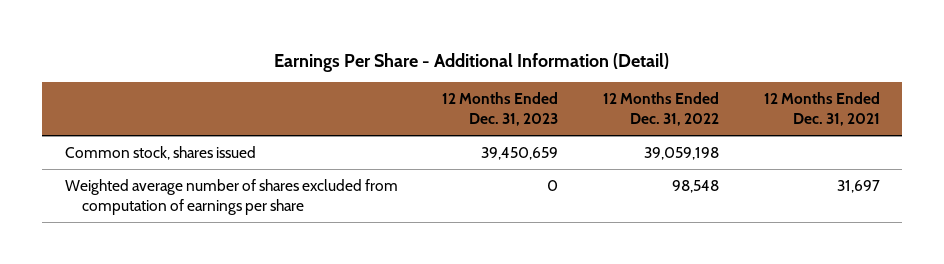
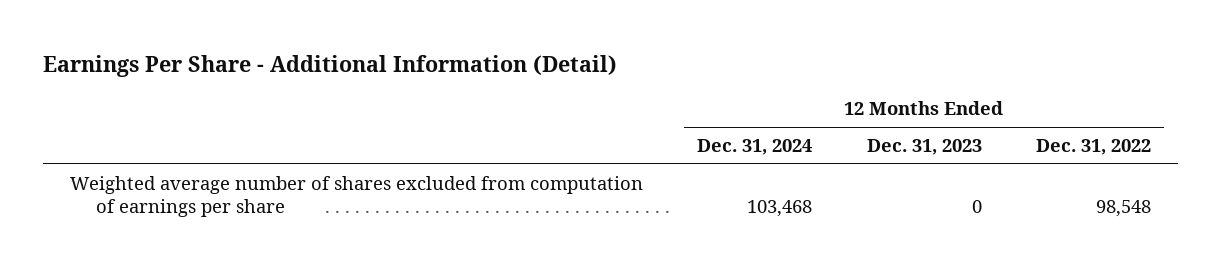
[763,92,880,127] 12 Months Ended Dec. 31, 2021 -> none
none -> [697,139,813,156] Dec. 31, 2024
[64,145,256,160] Common stock, shares issued -> none

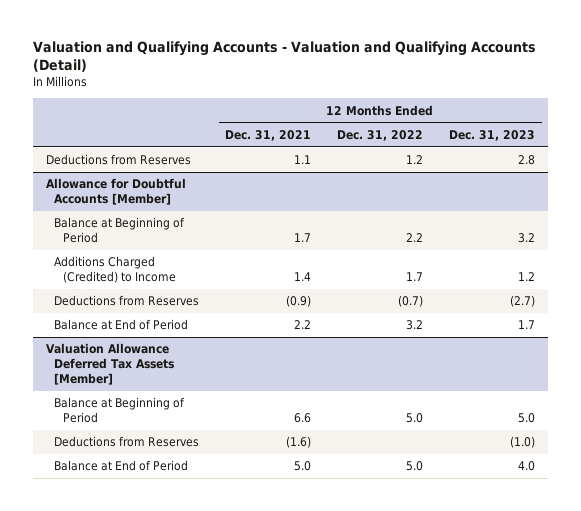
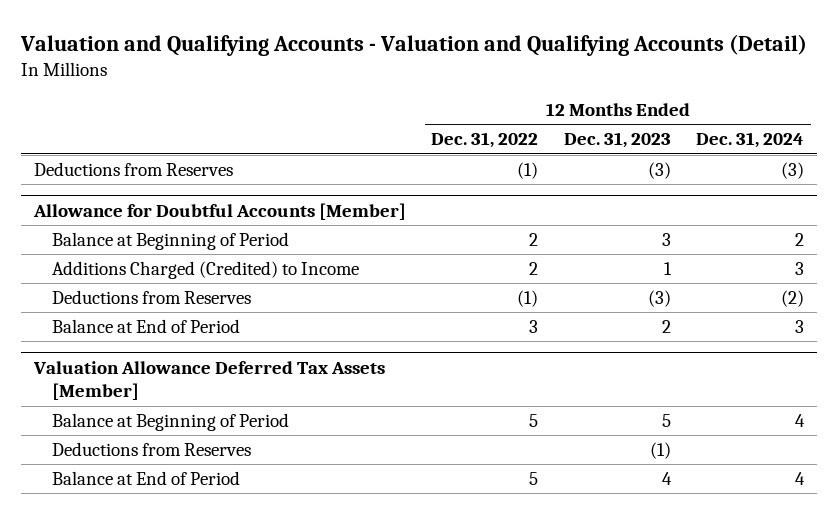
[225,129,312,141] Dec. 31, 2021 -> none
none -> [696,132,805,149] Dec. 31, 2024
[406,155,424,165] 1.2 -> [517,162,539,180] (1)
[518,155,536,166] 2.8 -> [647,162,671,180] (3)
[406,233,424,243] 2.2 -> [529,233,539,247] 2
[518,233,536,244] 3.2 -> [661,233,671,247] 3
[406,272,424,282] 1.7 -> [529,262,539,276] 2
[518,272,536,282] 1.2 -> [663,262,672,276] 1
[398,295,424,308] (0.7) -> [517,290,539,308] (1)
[510,295,536,308] (2.7) -> [647,290,671,308] (3)
[406,320,424,331] 3.2 -> [529,320,539,334] 3
[518,320,536,330] 1.7 -> [661,320,671,334] 2
[406,413,424,424] 5.0 -> [529,414,539,428] 5
[518,413,536,424] 5.0 -> [661,414,671,428] 5
[510,436,536,449] (1.0) -> [649,442,671,460] (1)
[406,461,424,472] 5.0 -> [529,472,539,486] 5
[518,461,536,472] 4.0 -> [661,472,672,486] 4

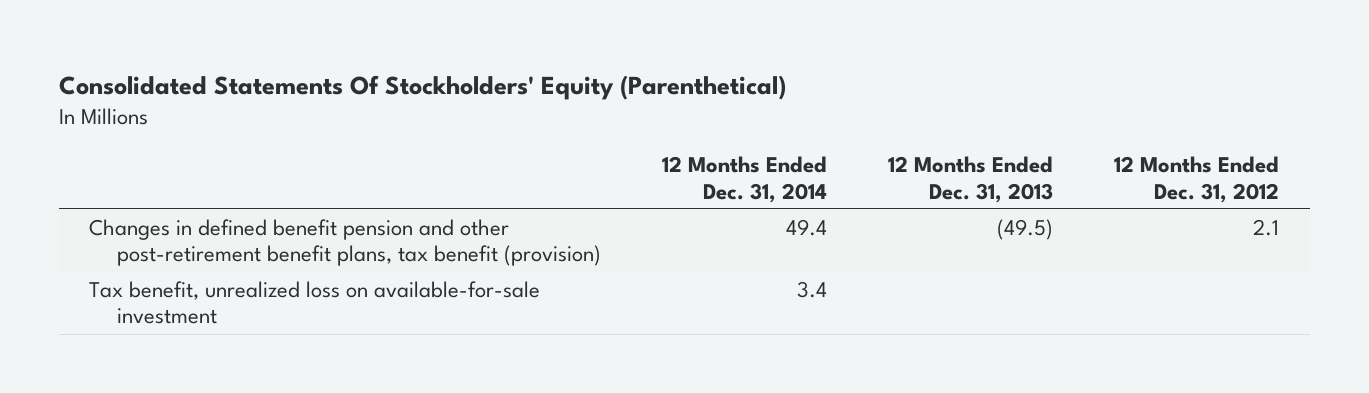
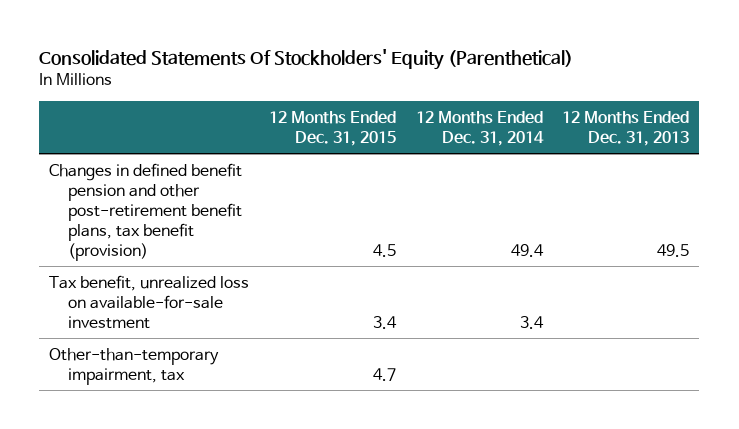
[1114,156,1280,203] 12 Months Ended Dec. 31, 2012 -> none
none -> [268,110,396,146] 12 Months Ended Dec. 31, 2015
[997,219,1054,241] (49.5) -> [657,244,690,258] 49.5
none -> [49,347,220,385] Other-than-temporary impairment, tax

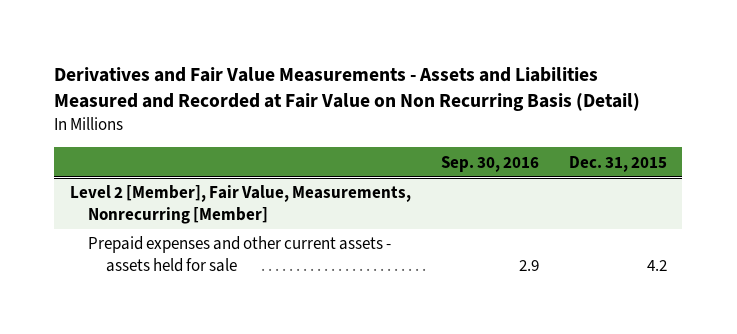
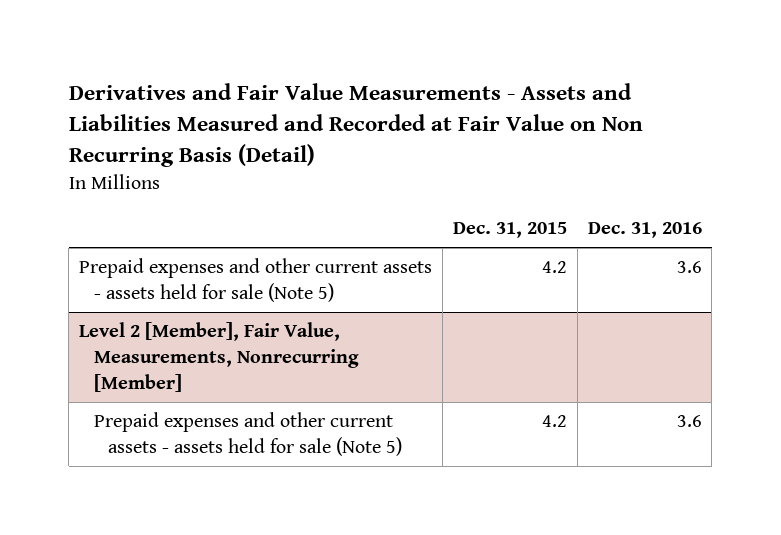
[440,155,539,172] Sep. 30, 2016 -> none
none -> [587,222,702,239] Dec. 31, 2016
none -> [79,258,433,303] Prepaid expenses and other current assets - assets held for sale (Note 5)
[87,236,391,272] Prepaid expenses and other current assets - assets held for sale -> [93,412,402,457] Prepaid expenses and other current assets - assets held for sale (Note 5)

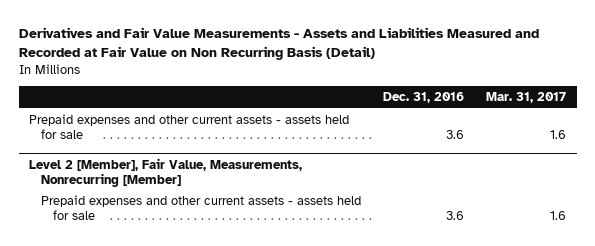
[452,222,567,239] Dec. 31, 2015 -> none
none -> [485,92,566,104] Mar. 31, 2017
[79,258,433,303] Prepaid expenses and other current assets - assets held for sale (Note 5) -> [29,114,350,140] Prepaid expenses and other current assets - assets held for sale
[93,412,402,457] Prepaid expenses and other current assets - assets held for sale (Note 5) -> [41,195,362,221] Prepaid expenses and other current assets - assets held for sale

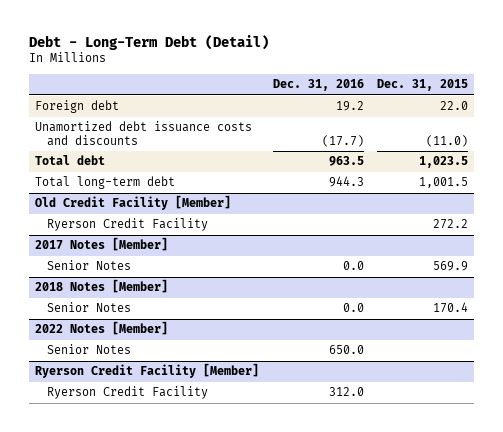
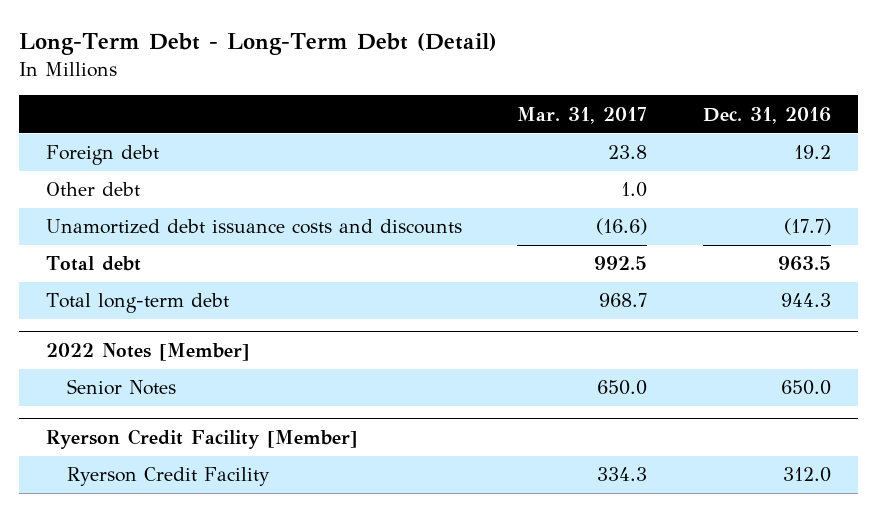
[28,34,269,50] Debt - Long-Term Debt (Detail) -> [18,33,497,56] Long-Term Debt - Long-Term Debt (Detail)
[376,79,468,92] Dec. 31, 2015 -> none
none -> [517,106,648,124] Mar. 31, 2017
none -> [46,182,141,197] Other debt
[35,195,232,211] Old Credit Facility [Member] -> none
[46,218,208,232] Ryerson Credit Facility -> none
[35,237,169,252] 2017 Notes [Member] -> none
[46,260,131,271] Senior Notes -> none
[35,279,169,294] 2018 Notes [Member] -> none
[46,302,131,313] Senior Notes -> none

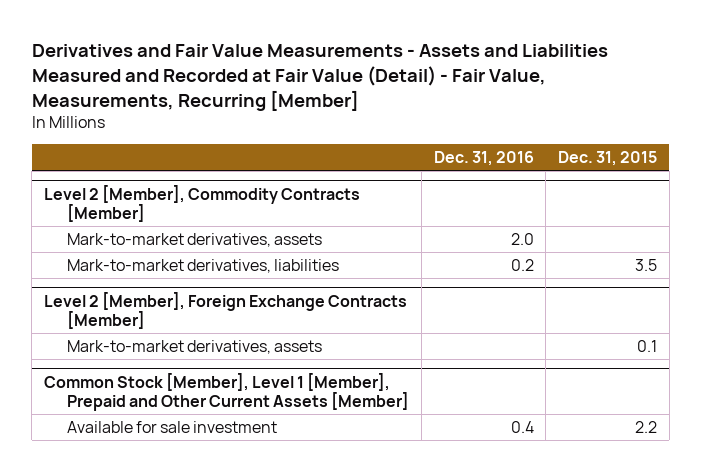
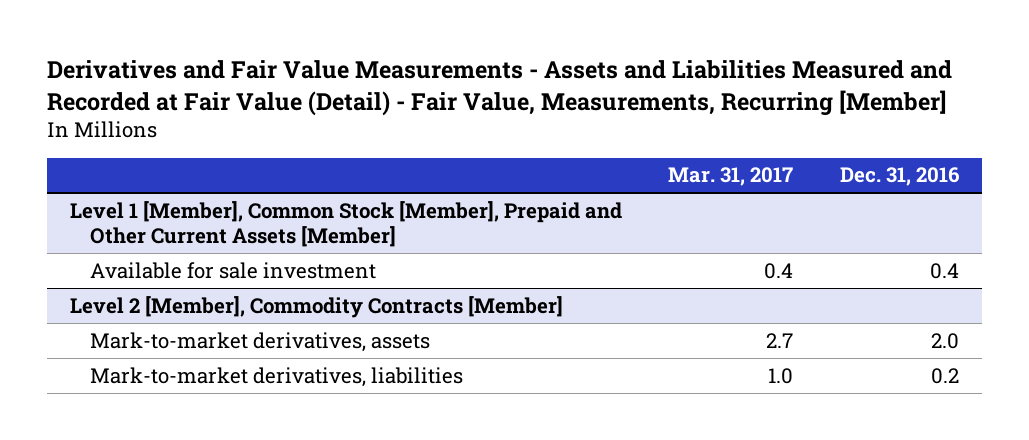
[558,151,658,167] Dec. 31, 2015 -> none
none -> [668,167,794,187] Mar. 31, 2017
none -> [70,200,623,248] Level 1 [Member], Common Stock [Member], Prepaid and Other Current Assets [Member]
none -> [89,261,376,279] Available for sale investment
[43,291,407,330] Level 2 [Member], Foreign Exchange Contracts [Member] -> none
[67,339,323,354] Mark-to-market derivatives, assets -> none
[43,372,410,412] Common Stock [Member], Level 1 [Member], Prepaid and Other Current Assets [Member] -> none
[67,420,278,433] Available for sale investment -> none

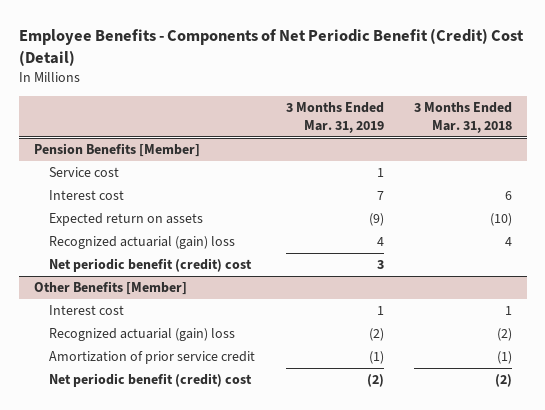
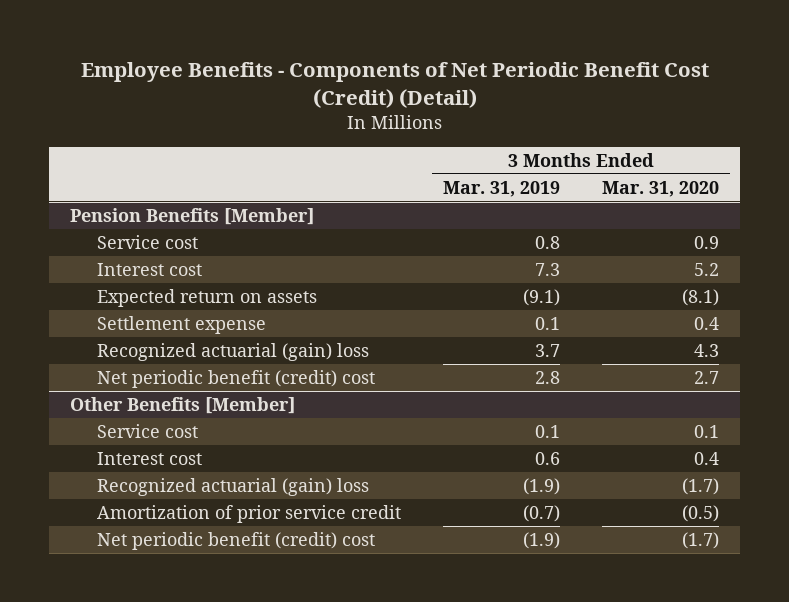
[18,27,524,66] Employee Benefits - Components of Net Periodic Benefit (Credit) Cost (Detail) -> [80,61,709,108] Employee Benefits - Components of Net Periodic Benefit Cost (Credit) (Detail)
[413,102,512,134] 3 Months Ended Mar. 31, 2018 -> none
none -> [602,180,720,197] Mar. 31, 2020
[376,168,384,178] 1 -> [534,235,560,249] 0.8
[376,191,384,201] 7 -> [534,262,560,276] 7.3
[368,213,384,227] (9) -> [522,288,560,306] (9.1)
none -> [96,315,266,334] Settlement expense
[376,237,384,247] 4 -> [534,343,560,357] 3.7
[376,260,384,270] 3 -> [534,370,560,384] 2.8
none -> [96,423,198,438] Service cost
[376,306,384,316] 1 -> [534,451,560,465] 0.6
[368,328,384,342] (2) -> [522,477,560,495] (1.9)
[368,351,384,365] (1) -> [522,504,560,522] (0.7)
[366,374,384,388] (2) -> [522,531,560,549] (1.9)

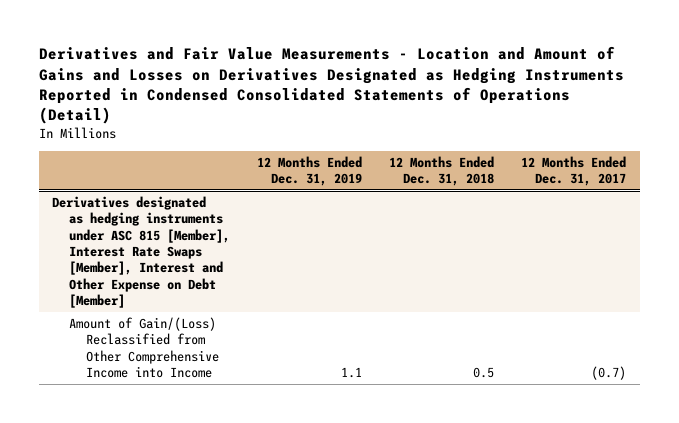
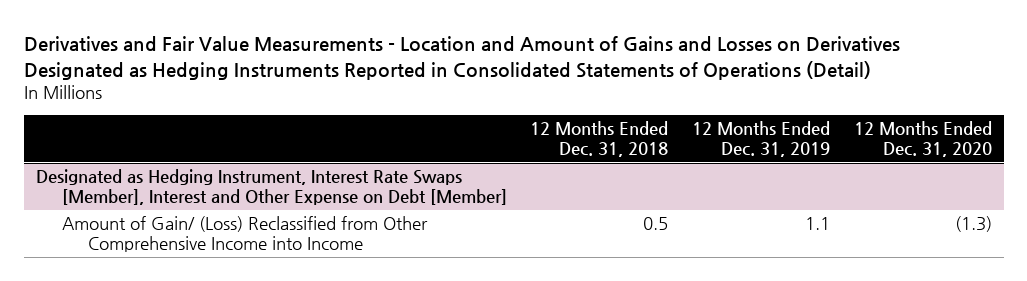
[38,46,624,125] Derivatives and Fair Value Measurements - Location and Amount of Gains and Losses on Derivatives Designated as Hedging Instruments Reported in Condensed Consolidated Statements of Operations (Detail) -> [23,35,900,80] Derivatives and Fair Value Measurements - Location and Amount of Gains and Losses on Derivatives Designated as Hedging Instruments Reported in Consolidated Statements of Operations (Detail)
[521,155,627,187] 12 Months Ended Dec. 31, 2017 -> none
none -> [853,121,992,157] 12 Months Ended Dec. 31, 2020
[52,195,231,309] Derivatives designated as hedging instruments under ASC 815 [Member], Interest Rate Swaps [Member], Interest and Other Expense on Debt [Member] -> [35,169,507,206] Designated as Hedging Instrument, Interest Rate Swaps [Member], Interest and Other Expense on Debt [Member]
[69,316,220,378] Amount of Gain/(Loss) Reclassified from Other Comprehensive Income into Income -> [61,216,428,253] Amount of Gain/ (Loss) Reclassified from Other Comprehensive Income into Income

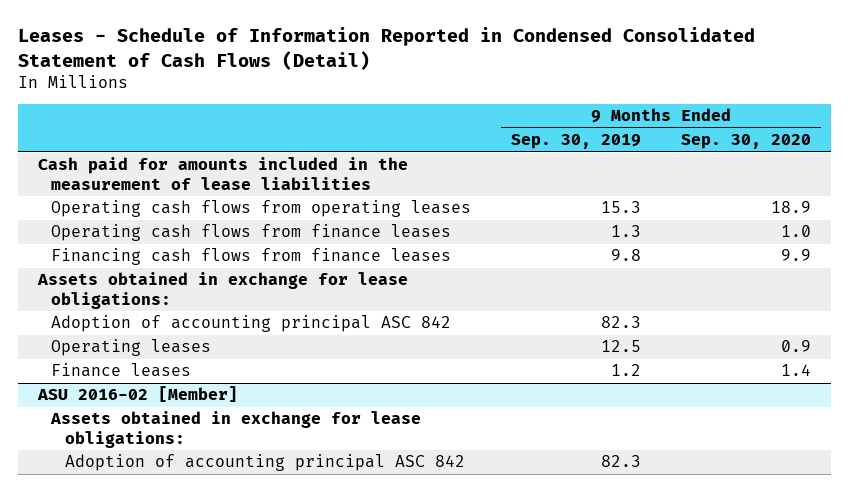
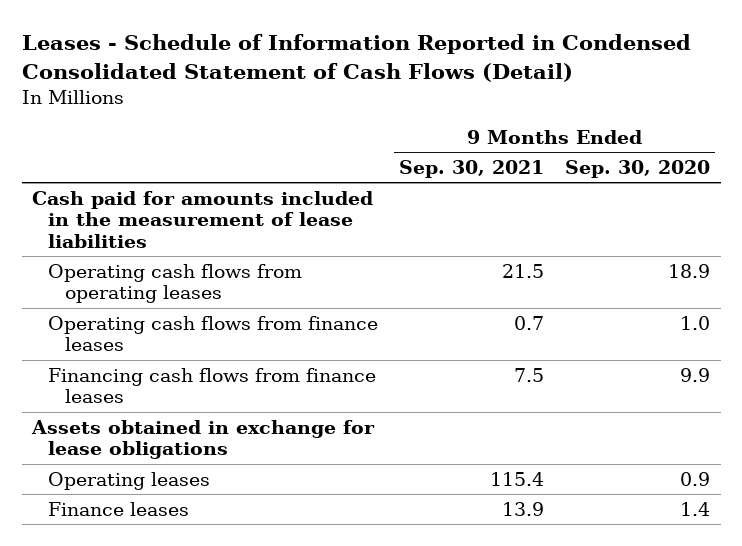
[511,134,642,150] Sep. 30, 2019 -> none
none -> [399,159,545,178] Sep. 30, 2021
[51,315,452,333] Adoption of accounting principal ASC 842 -> none
[36,272,408,309] Assets obtained in exchange for lease obligations: -> [31,419,376,460] Assets obtained in exchange for lease obligations
[36,386,238,403] ASU 2016-02 [Member] -> none
[50,411,422,448] Assets obtained in exchange for lease obligations: -> none
[65,454,466,472] Adoption of accounting principal ASC 842 -> none

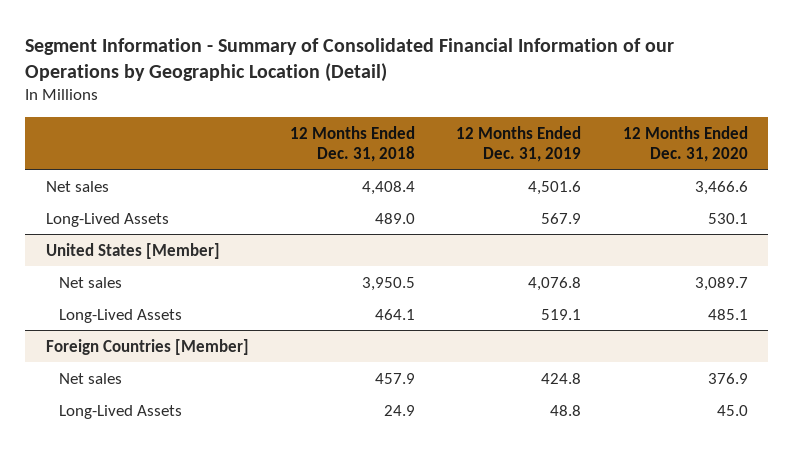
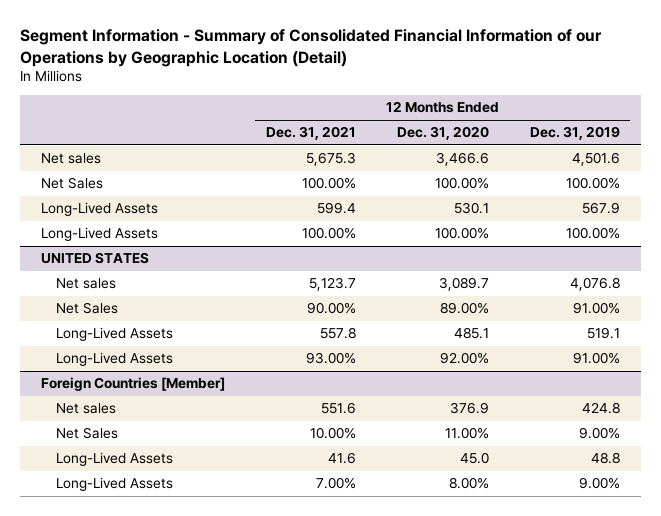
[290,125,416,162] 12 Months Ended Dec. 31, 2018 -> none
none -> [265,126,356,141] Dec. 31, 2021
none -> [40,177,103,190] Net Sales
none -> [40,227,158,242] Long-Lived Assets
[45,242,220,259] United States [Member] -> [40,252,149,265] UNITED STATES
none -> [56,302,119,315] Net Sales
none -> [56,352,174,367] Long-Lived Assets
none -> [56,427,119,440] Net Sales
none -> [56,477,174,492] Long-Lived Assets

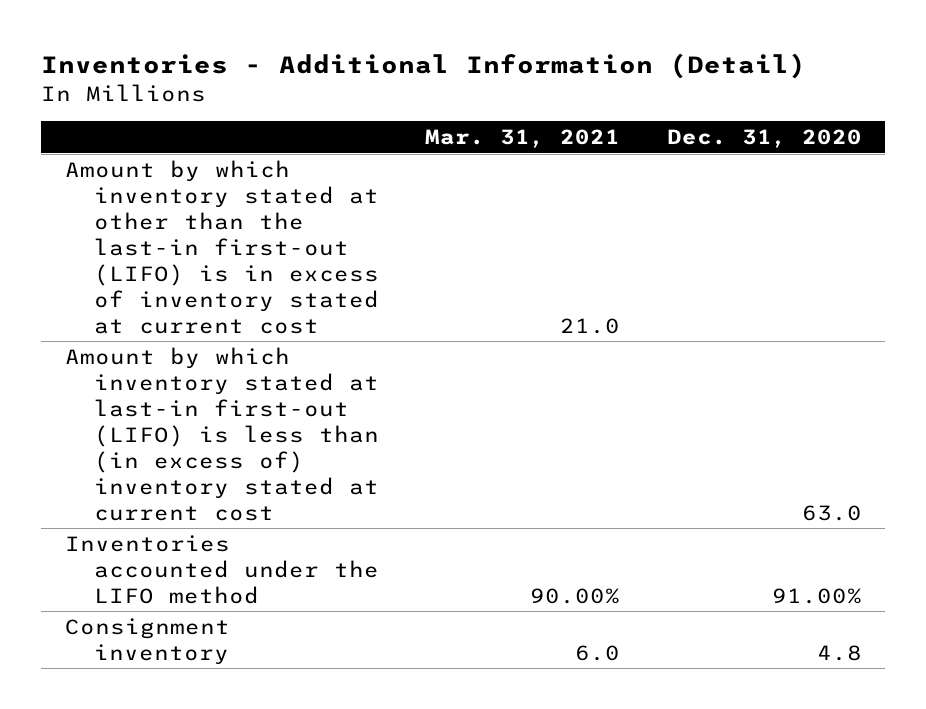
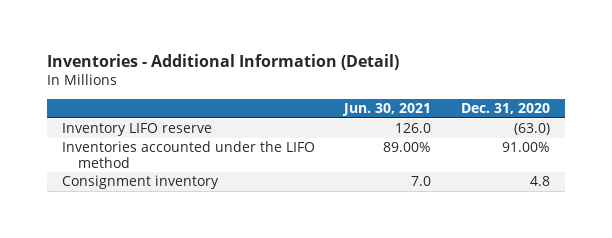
[425,129,621,149] Mar. 31, 2021 -> none
none -> [342,102,432,116] Jun. 30, 2021
[64,159,379,334] Amount by which inventory stated at other than the last-in first-out (LIFO) is in excess of inventory stated at current cost -> none
[64,346,379,521] Amount by which inventory stated at last-in first-out (LIFO) is less than (in excess of) inventory stated at current cost -> none
none -> [61,123,212,137] Inventory LIFO reserve

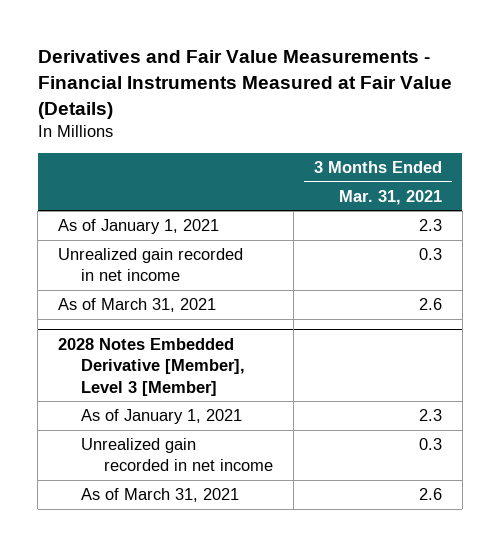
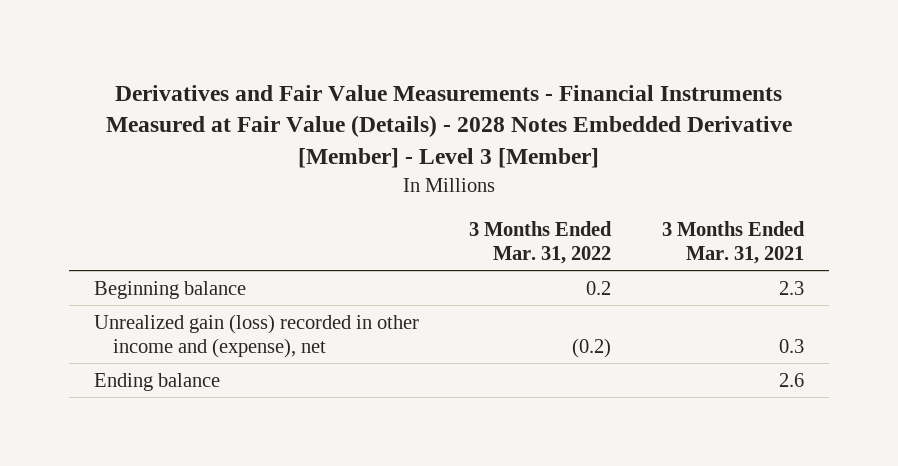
[37,50,452,119] Derivatives and Fair Value Measurements - Financial Instruments Measured at Fair Value (Details) -> [105,84,792,169] Derivatives and Fair Value Measurements - Financial Instruments Measured at Fair Value (Details) - 2028 Notes Embedded Derivative [Member] - Level 3 [Member]
none -> [469,220,613,264] 3 Months Ended Mar. 31, 2022
[58,337,246,396] 2028 Notes Embedded Derivative [Member], Level 3 [Member] -> none
[81,408,243,424] As of January 1, 2021 -> none
[81,437,274,472] Unrealized gain recorded in net income -> none
[81,487,240,502] As of March 31, 2021 -> none
[58,218,220,234] As of January 1, 2021 -> [94,280,247,299] Beginning balance
[58,247,244,282] Unrealized gain recorded in net income -> [94,313,420,358] Unrealized gain (loss) recorded in other income and (expense), net
[58,297,217,312] As of March 31, 2021 -> [94,372,221,391] Ending balance

